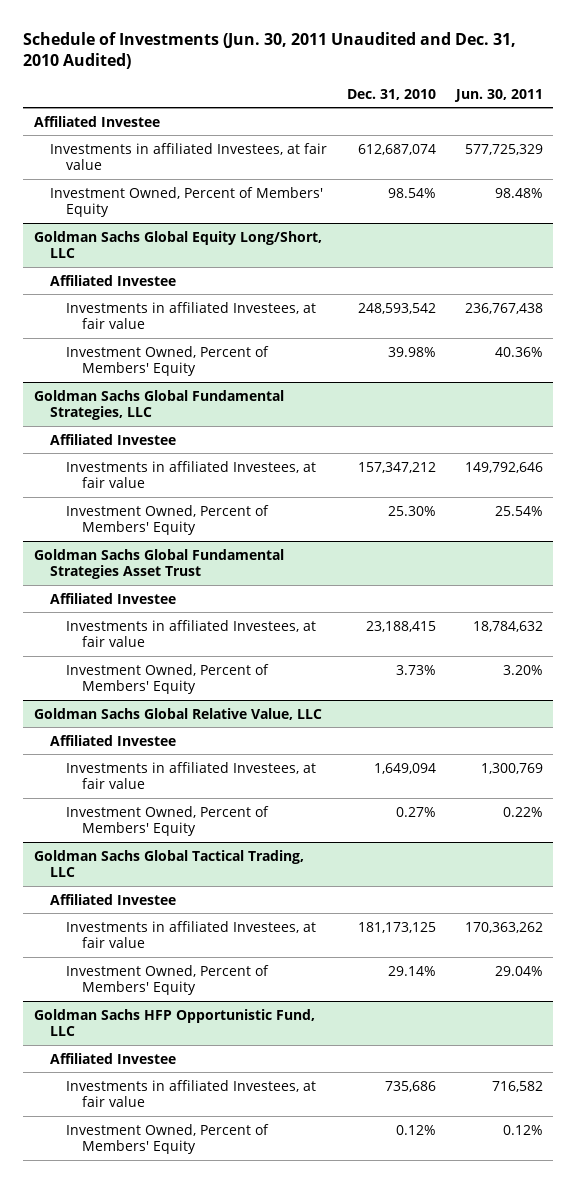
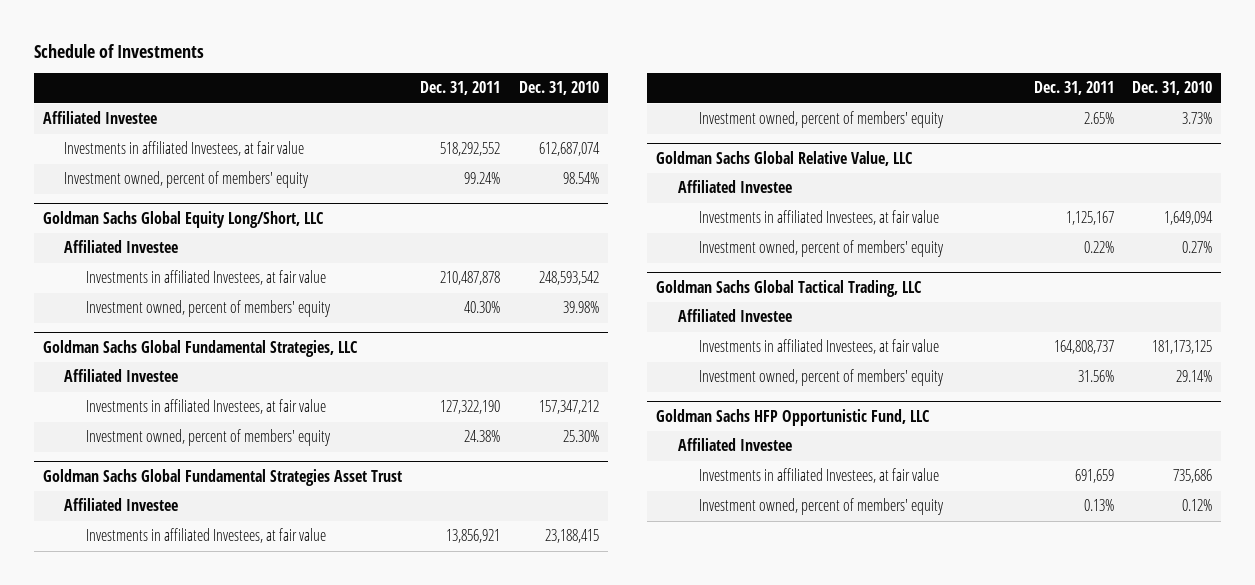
[23,31,517,70] Schedule of Investments (Jun. 30, 2011 Unaudited and Dec. 31, 2010 Audited) -> [33,43,204,58] Schedule of Investments
[454,88,544,102] Jun. 30, 2011 -> none
none -> [420,81,501,96] Dec. 31, 2011
[49,186,323,218] Investment Owned, Percent of Members' Equity -> [64,171,310,189] Investment owned, percent of members' equity
[65,345,269,377] Investment Owned, Percent of Members' Equity -> [86,300,332,318] Investment owned, percent of members' equity
[65,504,269,536] Investment Owned, Percent of Members' Equity -> [86,429,332,447] Investment owned, percent of members' equity
[65,663,269,695] Investment Owned, Percent of Members' Equity -> [699,111,945,129] Investment owned, percent of members' equity
[65,805,269,837] Investment Owned, Percent of Members' Equity -> [699,240,945,258] Investment owned, percent of members' equity
[65,964,269,996] Investment Owned, Percent of Members' Equity -> [699,369,945,387] Investment owned, percent of members' equity
[65,1123,269,1155] Investment Owned, Percent of Members' Equity -> [699,498,945,516] Investment owned, percent of members' equity

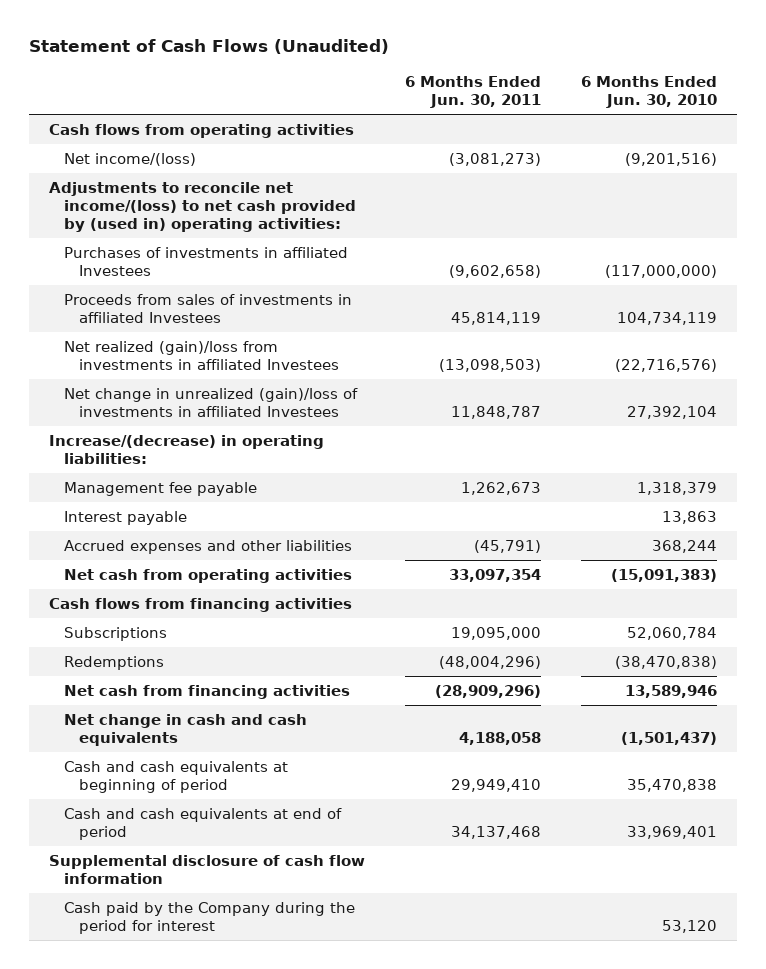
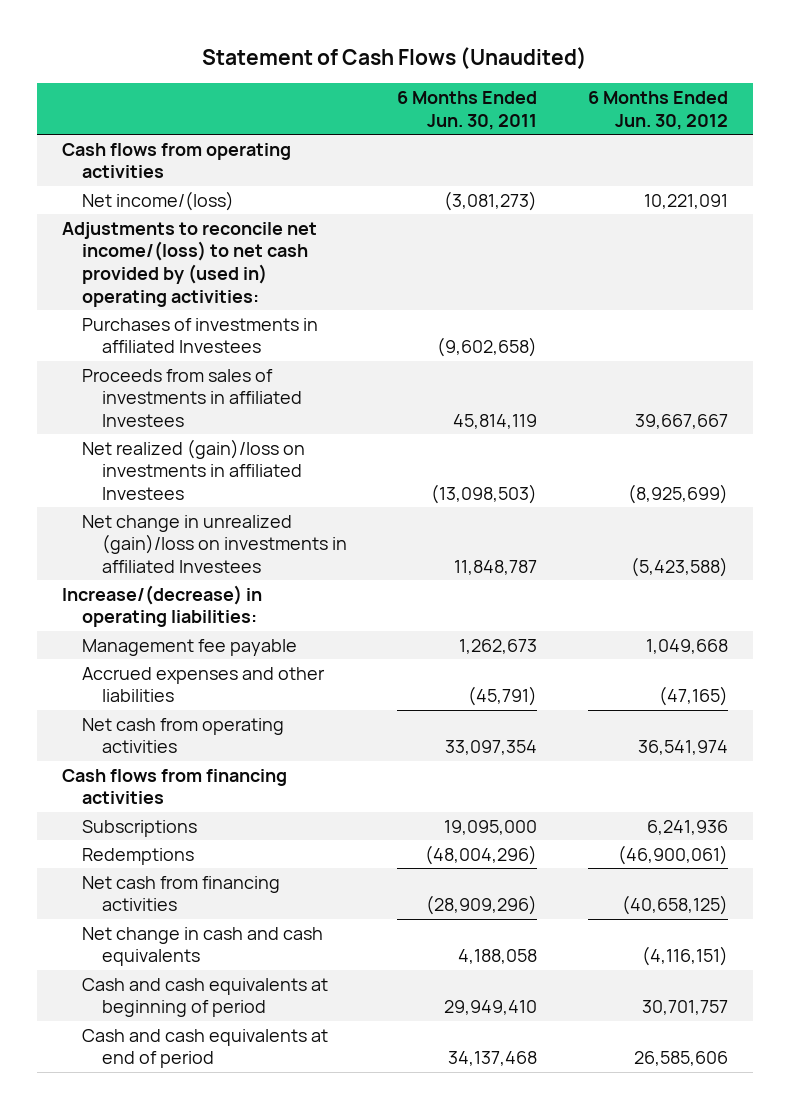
[581,75,718,108] 6 Months Ended Jun. 30, 2010 -> none
none -> [587,90,728,130] 6 Months Ended Jun. 30, 2012
[63,341,339,371] Net realized (gain)/loss from investments in affiliated Investees -> [82,438,306,501] Net realized (gain)/loss on investments in affiliated Investees
[63,388,358,418] Net change in unrealized (gain)/loss of investments in affiliated Investees -> [82,514,348,574] Net change in unrealized (gain)/loss on investments in affiliated Investees
[63,511,187,526] Interest payable -> none
[48,855,365,885] Supplemental disclosure of cash flow information -> none
[63,902,355,935] Cash paid by the Company during the period for interest -> none

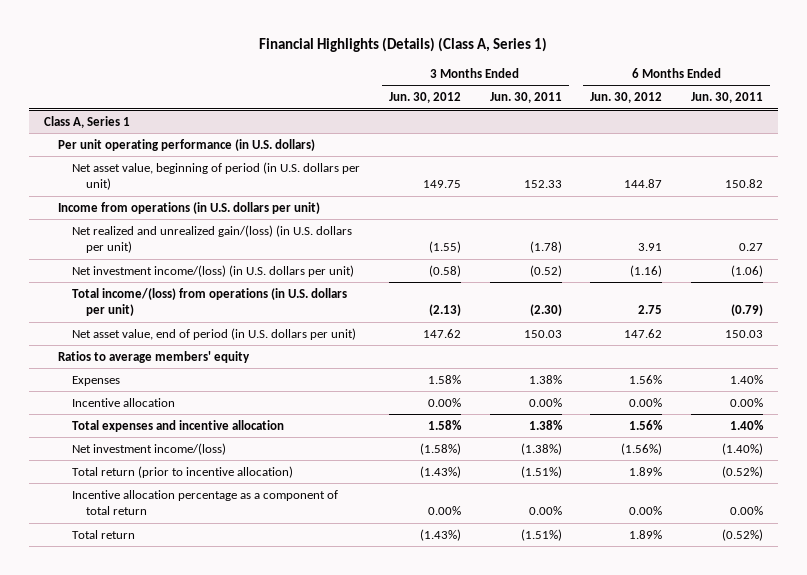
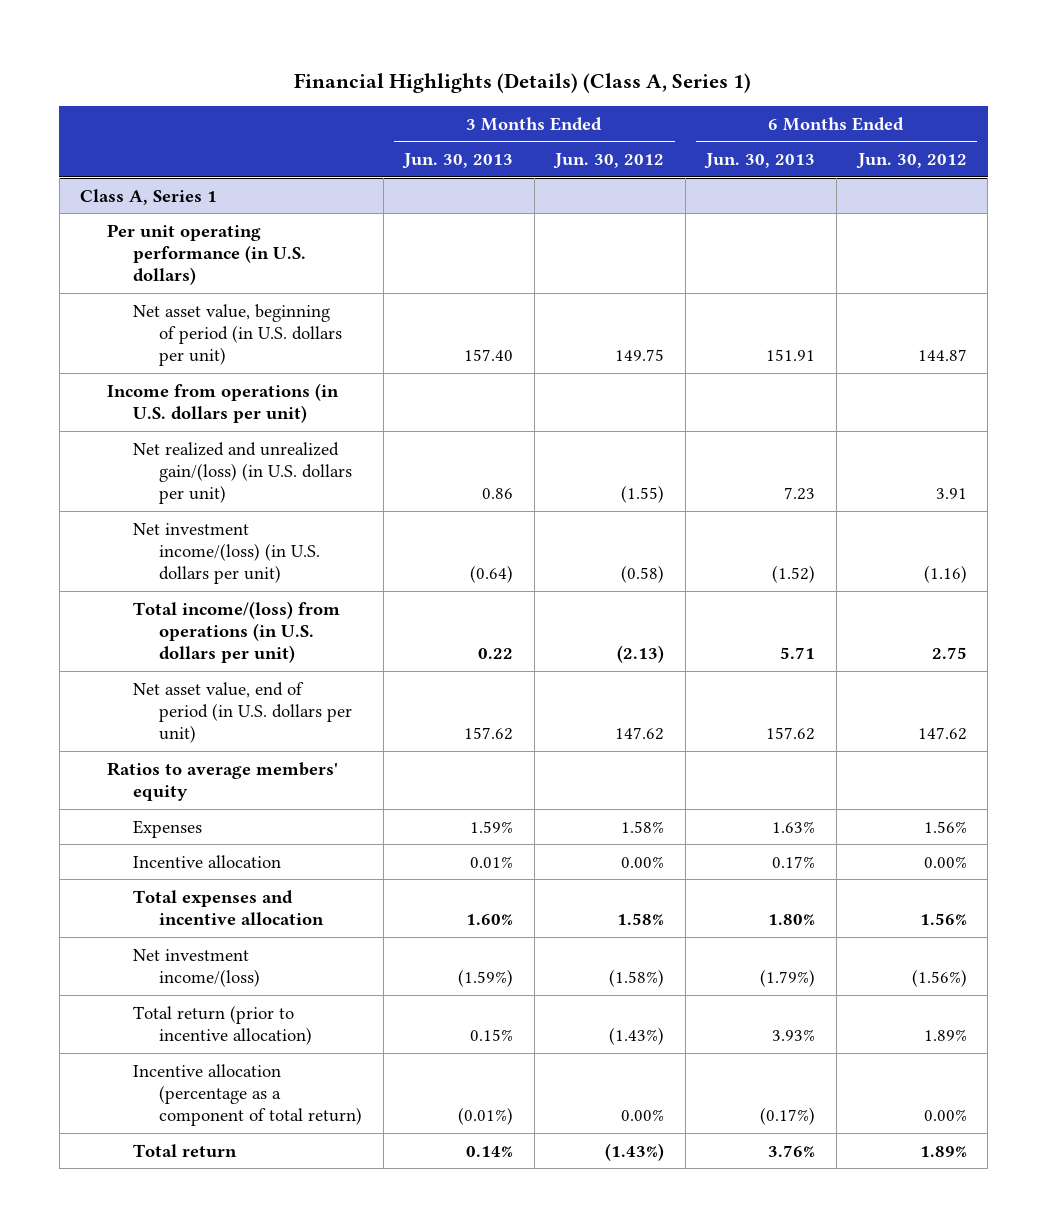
[489,91,562,103] Jun. 30, 2011 -> none
[691,91,764,103] Jun. 30, 2011 -> none
none -> [402,152,514,169] Jun. 30, 2013
none -> [704,152,816,169] Jun. 30, 2013
[72,489,339,516] Incentive allocation percentage as a component of total return -> [132,1063,363,1127] Incentive allocation (percentage as a component of total return)

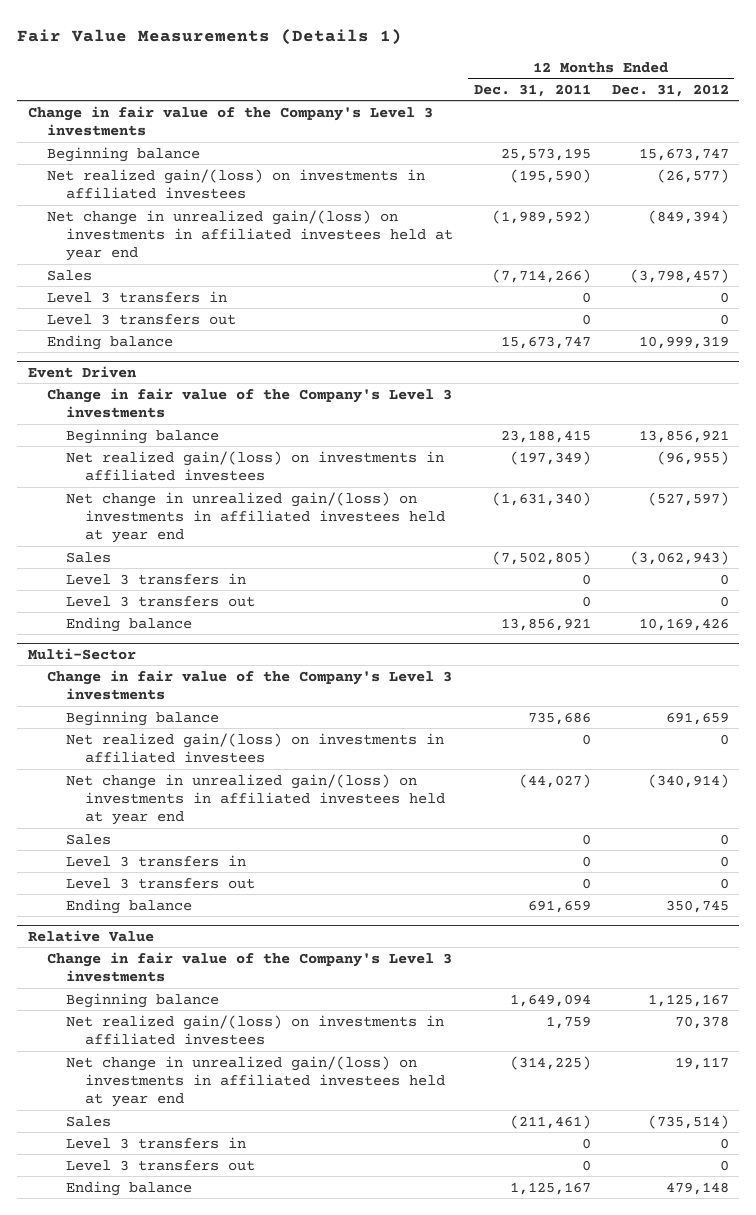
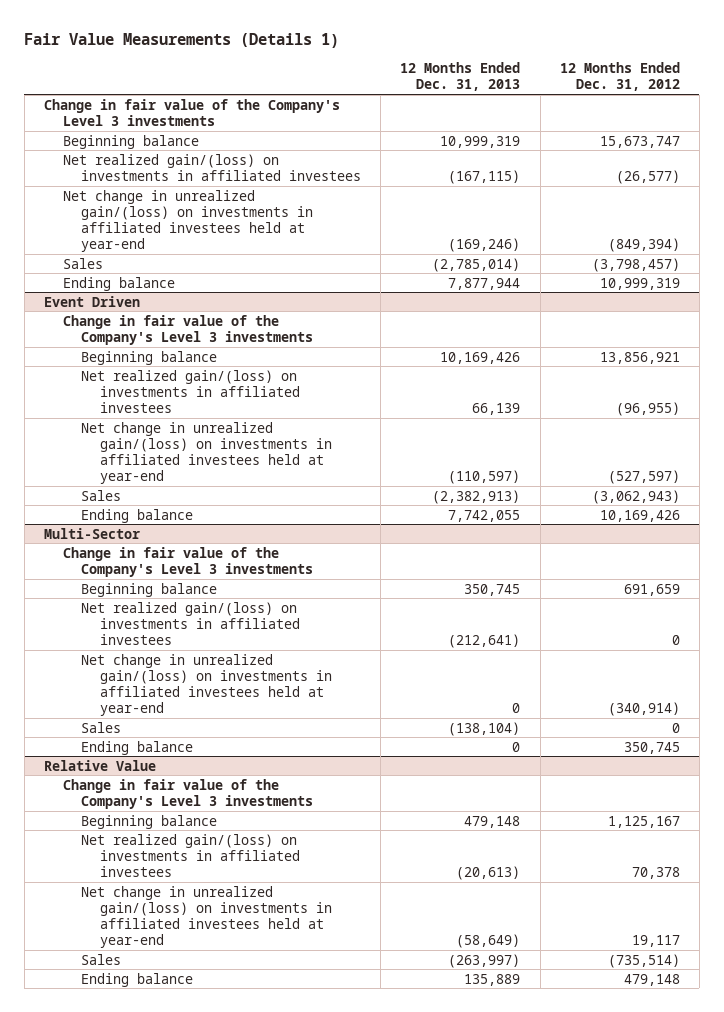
[473,83,591,97] Dec. 31, 2011 -> none
none -> [400,61,521,92] 12 Months Ended Dec. 31, 2013
[46,209,453,262] Net change in unrealized gain/(loss) on investments in affiliated investees held at year end -> [62,189,314,252] Net change in unrealized gain/(loss) on investments in affiliated investees held at year-end
[46,290,227,303] Level 3 transfers in -> none
[46,313,236,325] Level 3 transfers out -> none
[65,491,445,544] Net change in unrealized gain/(loss) on investments in affiliated investees held at year end -> [81,421,332,484] Net change in unrealized gain/(loss) on investments in affiliated investees held at year-end
[65,572,246,585] Level 3 transfers in -> none
[65,595,255,607] Level 3 transfers out -> none
[65,773,445,826] Net change in unrealized gain/(loss) on investments in affiliated investees held at year end -> [81,653,332,716] Net change in unrealized gain/(loss) on investments in affiliated investees held at year-end
[65,854,246,867] Level 3 transfers in -> none
[65,877,255,889] Level 3 transfers out -> none
[65,1055,445,1108] Net change in unrealized gain/(loss) on investments in affiliated investees held at year end -> [81,885,332,948] Net change in unrealized gain/(loss) on investments in affiliated investees held at year-end
[65,1136,246,1149] Level 3 transfers in -> none
[65,1159,255,1171] Level 3 transfers out -> none

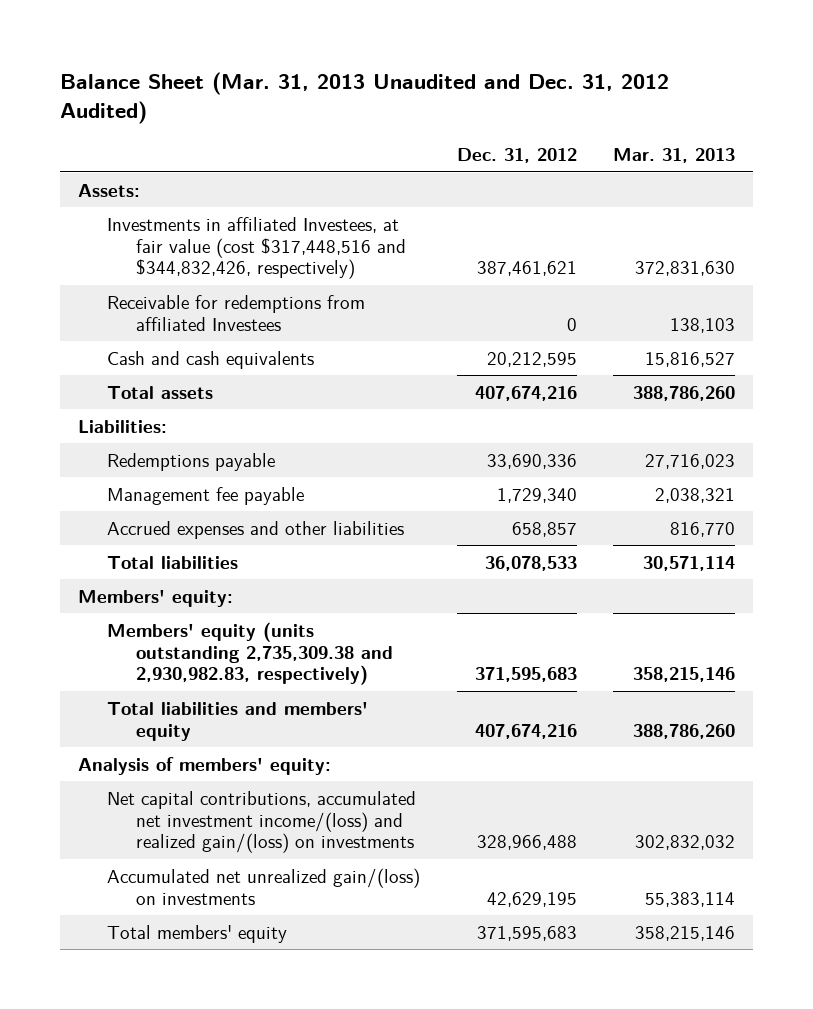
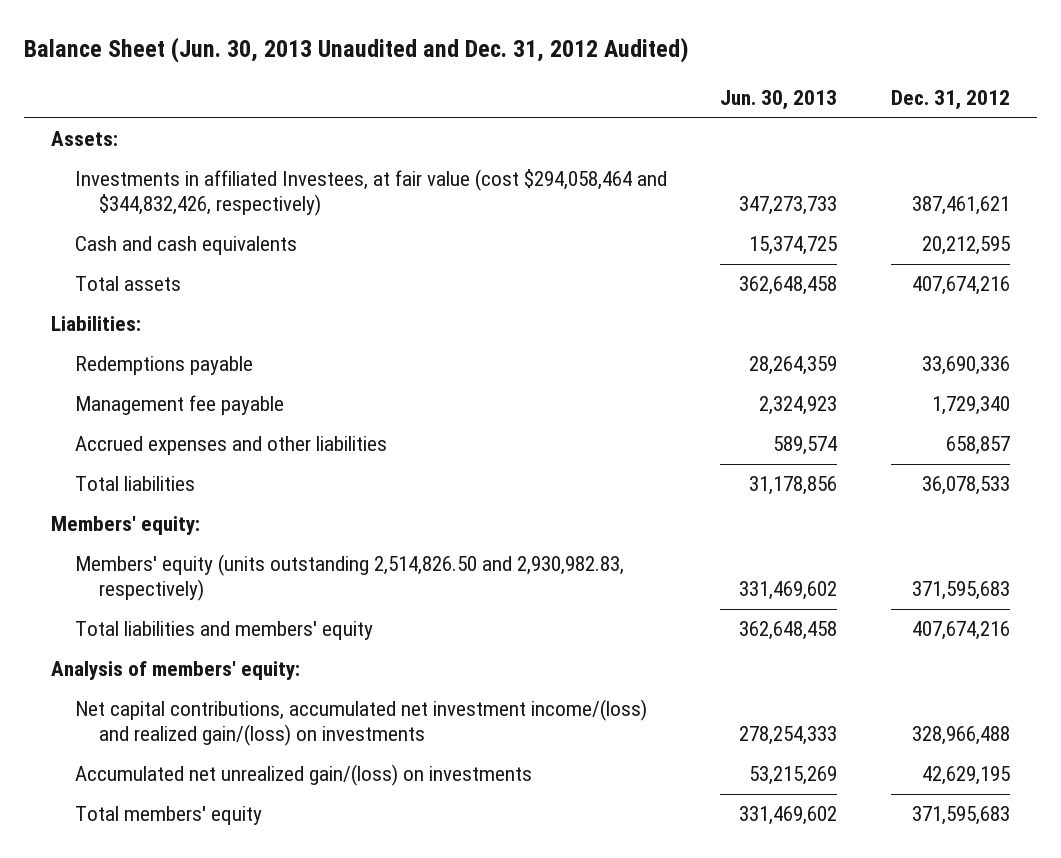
[60,72,670,125] Balance Sheet (Mar. 31, 2013 Unaudited and Dec. 31, 2012 Audited) -> [24,36,690,63] Balance Sheet (Jun. 30, 2013 Unaudited and Dec. 31, 2012 Audited)
[612,147,735,163] Mar. 31, 2013 -> none
none -> [720,89,838,110] Jun. 30, 2013
[107,294,366,331] Receivable for redemptions from affiliated Investees -> none
[107,216,407,280] Investments in affiliated Investees, at fair value (cost $317,448,516 and $344,832,426, respectively) -> [74,169,667,217] Investments in affiliated Investees, at fair value (cost $294,058,464 and $344,832,426, respectively)
[107,621,394,686] Members' equity (units outstanding 2,735,309.38 and 2,930,982.83, respectively) -> [74,554,624,602] Members' equity (units outstanding 2,514,826.50 and 2,930,982.83, respectively)

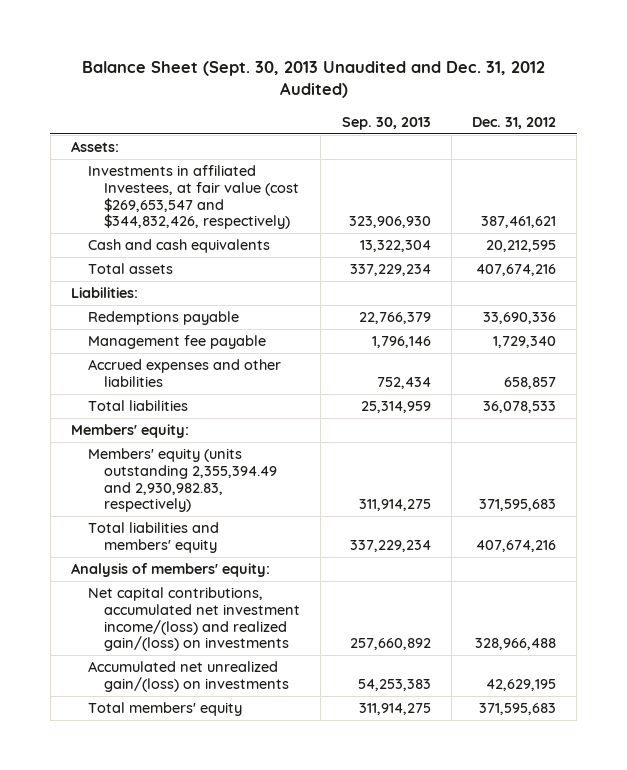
[24,36,690,63] Balance Sheet (Jun. 30, 2013 Unaudited and Dec. 31, 2012 Audited) -> [81,60,545,99] Balance Sheet (Sept. 30, 2013 Unaudited and Dec. 31, 2012 Audited)
[720,89,838,110] Jun. 30, 2013 -> none
none -> [341,116,431,130] Sep. 30, 2013
[74,169,667,217] Investments in affiliated Investees, at fair value (cost $294,058,464 and $344,832,426, respectively) -> [87,165,300,230] Investments in affiliated Investees, at fair value (cost $269,653,547 and $344,832,426, respectively)
[74,554,624,602] Members' equity (units outstanding 2,514,826.50 and 2,930,982.83, respectively) -> [87,448,278,513] Members' equity (units outstanding 2,355,394.49 and 2,930,982.83, respectively)

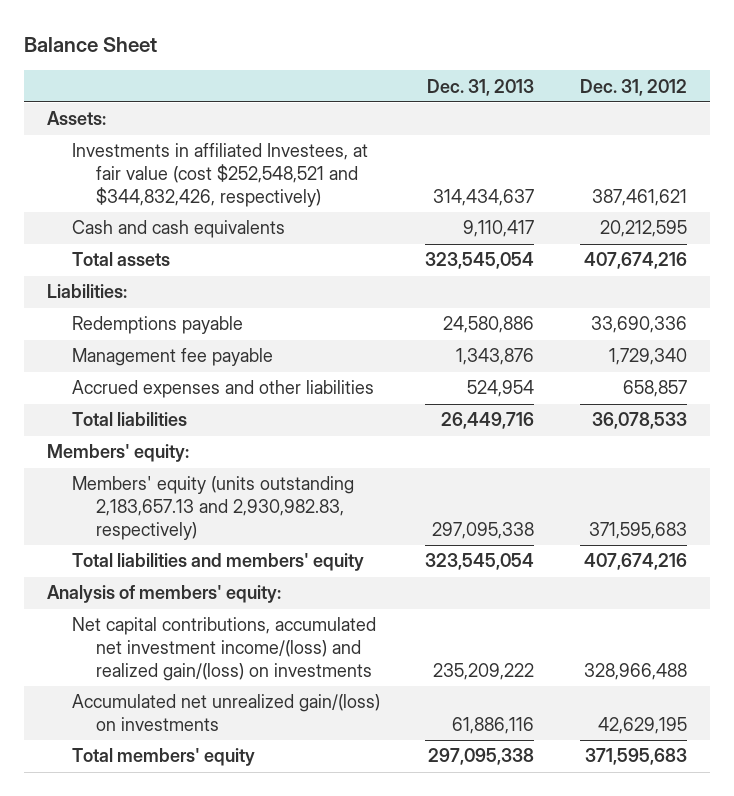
[81,60,545,99] Balance Sheet (Sept. 30, 2013 Unaudited and Dec. 31, 2012 Audited) -> [24,37,158,53] Balance Sheet
[341,116,431,130] Sep. 30, 2013 -> none
none -> [427,78,535,96] Dec. 31, 2013
[87,165,300,230] Investments in affiliated Investees, at fair value (cost $269,653,547 and $344,832,426, respectively) -> [71,143,368,208] Investments in affiliated Investees, at fair value (cost $252,548,521 and $344,832,426, respectively)
[87,448,278,513] Members' equity (units outstanding 2,355,394.49 and 2,930,982.83, respectively) -> [71,476,354,541] Members' equity (units outstanding 2,183,657.13 and 2,930,982.83, respectively)

